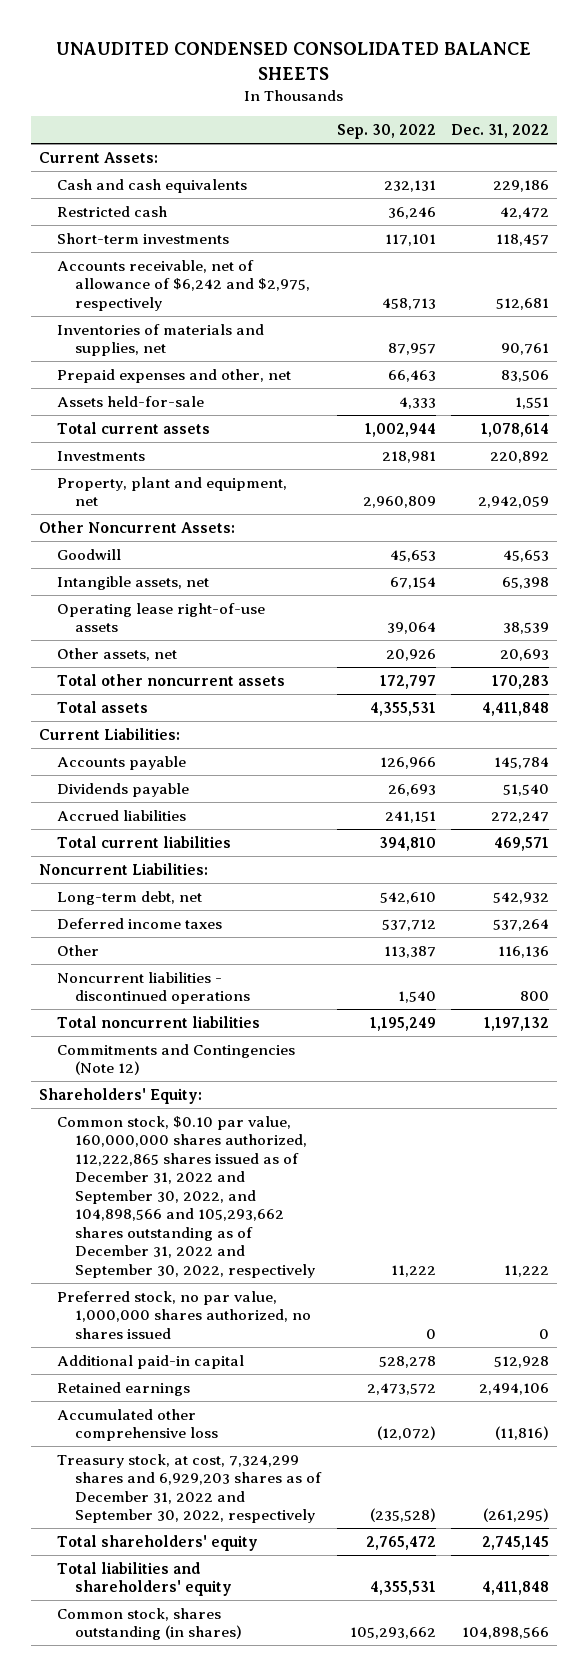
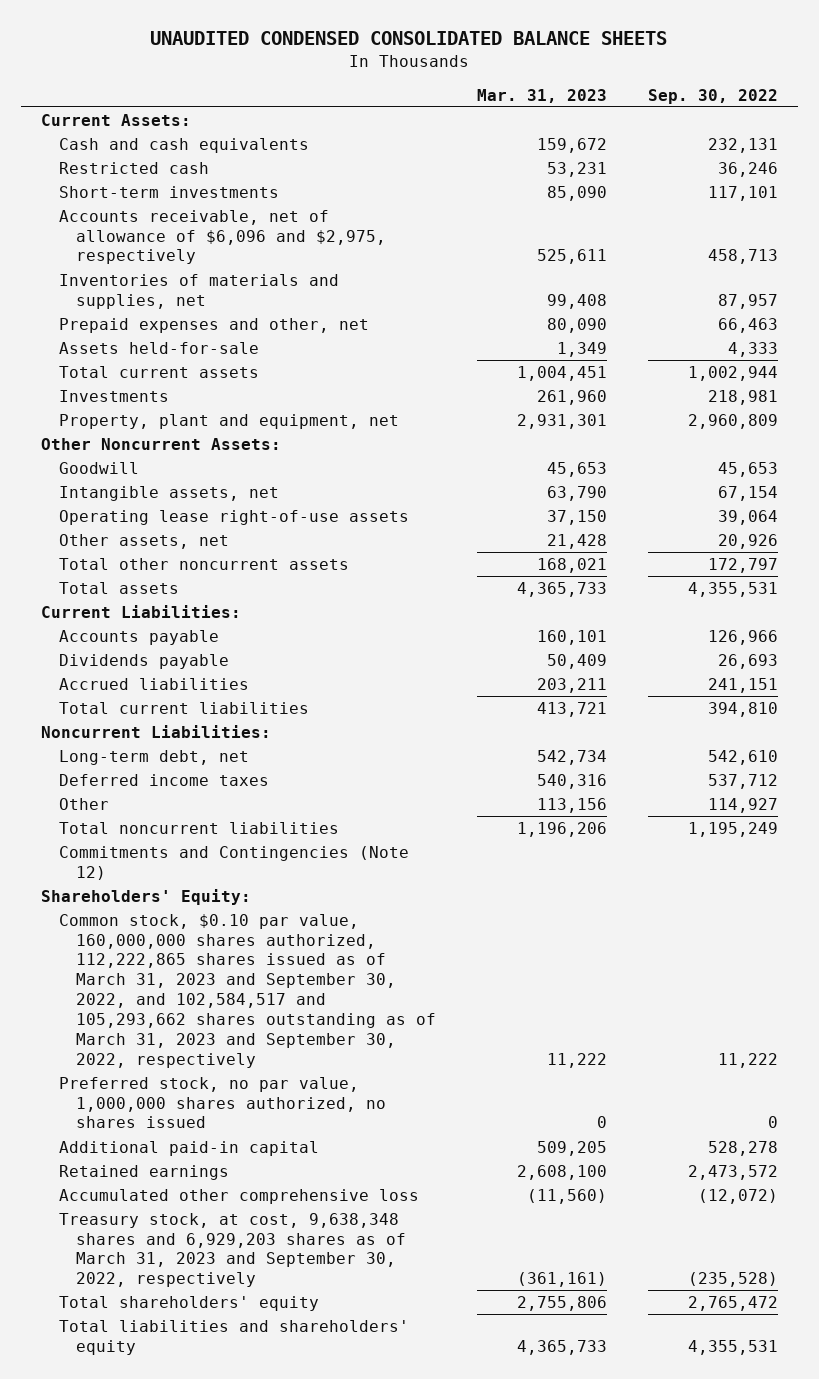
[451,124,550,139] Dec. 31, 2022 -> none
none -> [477,88,608,103] Mar. 31, 2023
[56,259,310,311] Accounts receivable, net of allowance of $6,242 and $2,975, respectively -> [58,209,387,265] Accounts receivable, net of allowance of $6,096 and $2,975, respectively
[56,971,250,1005] Noncurrent liabilities - discontinued operations -> none
[383,945,436,958] 113,387 -> [707,797,778,813] 114,927
[56,1115,315,1278] Common stock, $0.10 par value, 160,000,000 shares authorized, 112,222,865 shares issued as of December 31, 2022 and September 30, 2022, and 104,898,566 and 105,293,662 shares outstanding as of December 31, 2022 and September 30, 2022, respectively -> [58,913,437,1068] Common stock, $0.10 par value, 160,000,000 shares authorized, 112,222,865 shares issued as of March 31, 2023 and September 30, 2022, and 102,584,517 and 105,293,662 shares outstanding as of March 31, 2023 and September 30, 2022, respectively
[56,1453,322,1524] Treasury stock, at cost, 7,324,299 shares and 6,929,203 shares as of December 31, 2022 and September 30, 2022, respectively -> [58,1212,407,1288] Treasury stock, at cost, 9,638,348 shares and 6,929,203 shares as of March 31, 2023 and September 30, 2022, respectively
[56,1607,242,1641] Common stock, shares outstanding (in shares) -> none

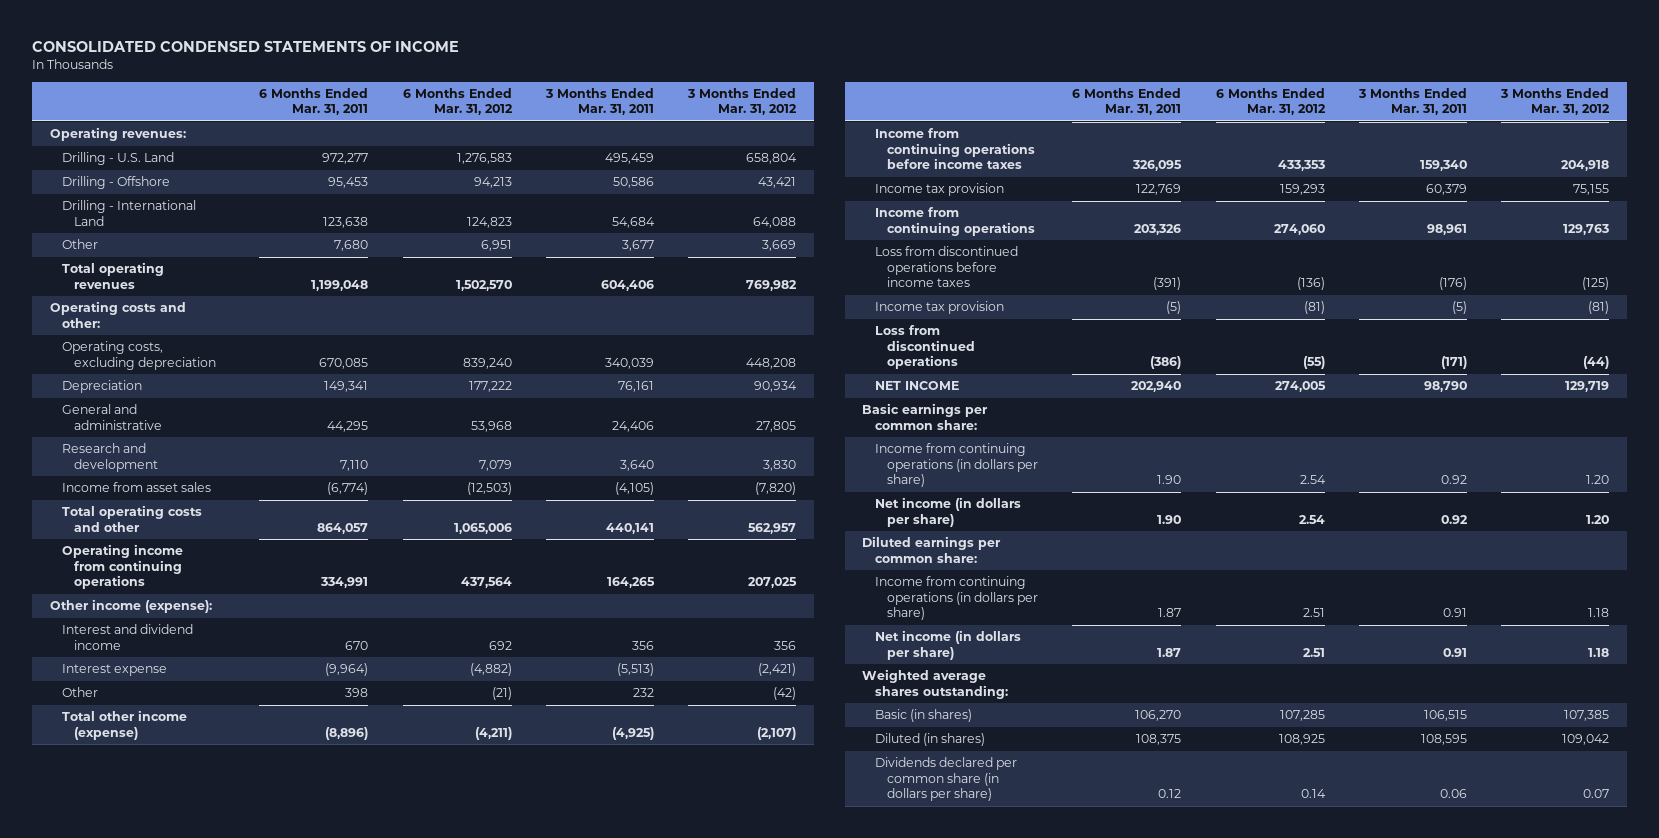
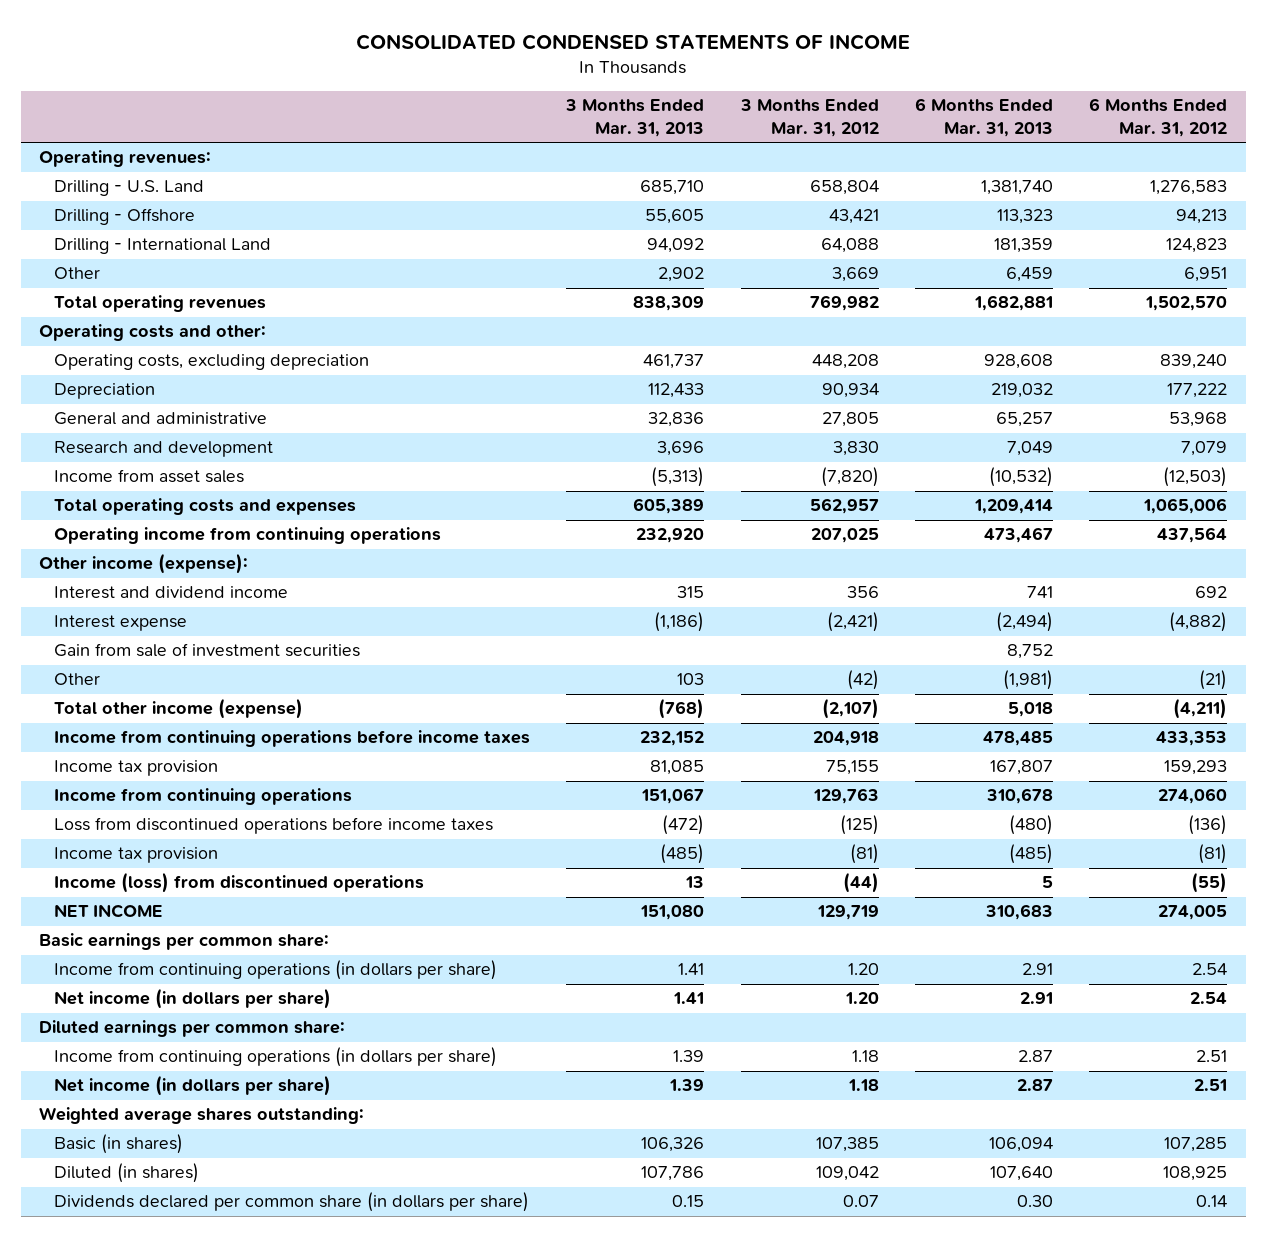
[259,87,369,116] 6 Months Ended Mar. 31, 2011 -> none
[545,87,655,116] 3 Months Ended Mar. 31, 2011 -> none
none -> [565,99,705,138] 3 Months Ended Mar. 31, 2013
none -> [914,98,1053,138] 6 Months Ended Mar. 31, 2013
[61,505,202,532] Total operating costs and other -> [53,498,356,516] Total operating costs and expenses
none -> [53,643,360,658] Gain from sale of investment securities
[874,325,975,370] Loss from discontinued operations -> [53,872,424,894] Income (loss) from discontinued operations

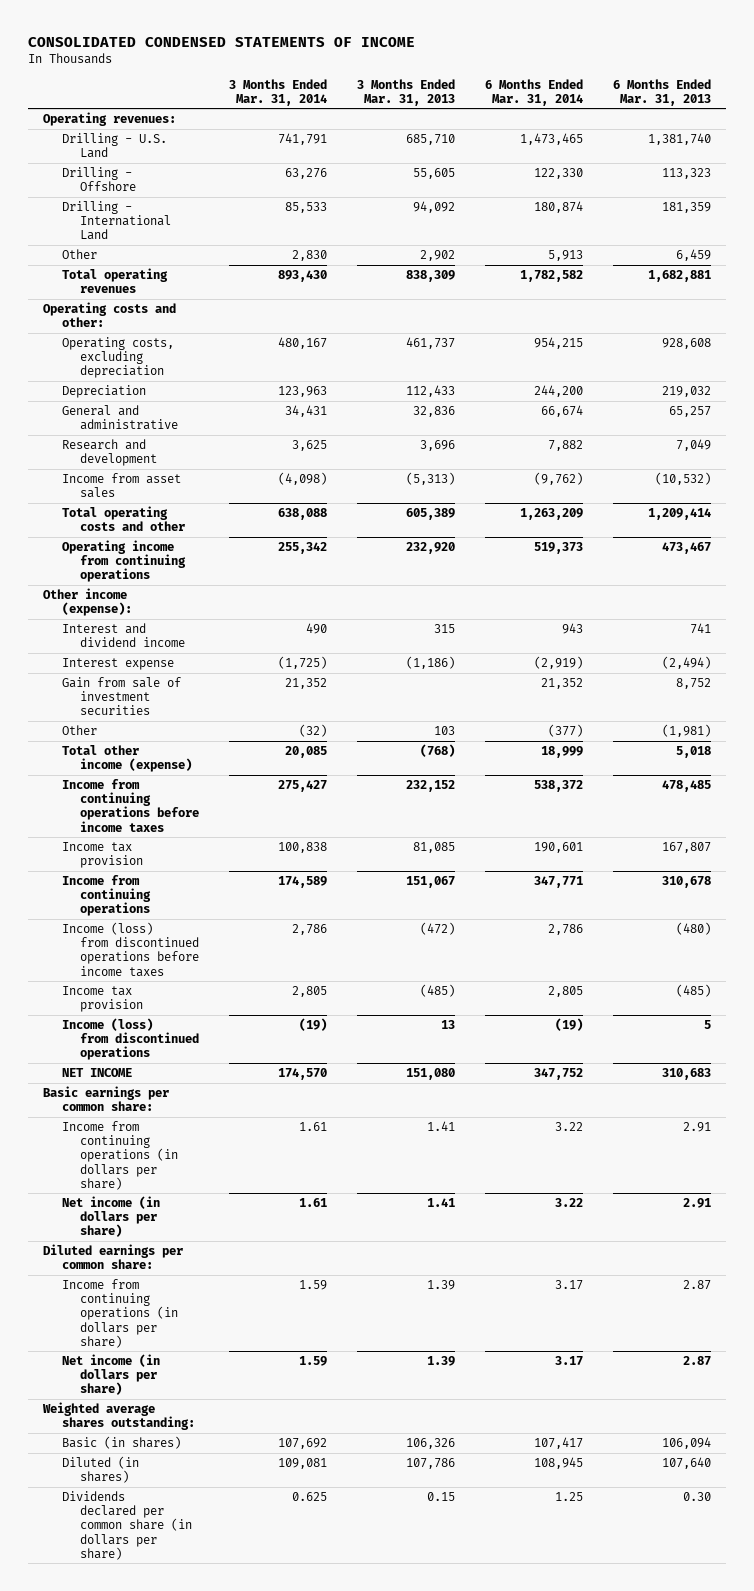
[739,99,879,138] 3 Months Ended Mar. 31, 2012 -> none
[1089,98,1228,138] 6 Months Ended Mar. 31, 2012 -> none
none -> [229,78,328,106] 3 Months Ended Mar. 31, 2014
none -> [485,78,584,106] 6 Months Ended Mar. 31, 2014
[53,498,356,516] Total operating costs and expenses -> [61,505,186,532] Total operating costs and other
[53,817,493,835] Loss from discontinued operations before income taxes -> [61,921,200,977] Income (loss) from discontinued operations before income taxes

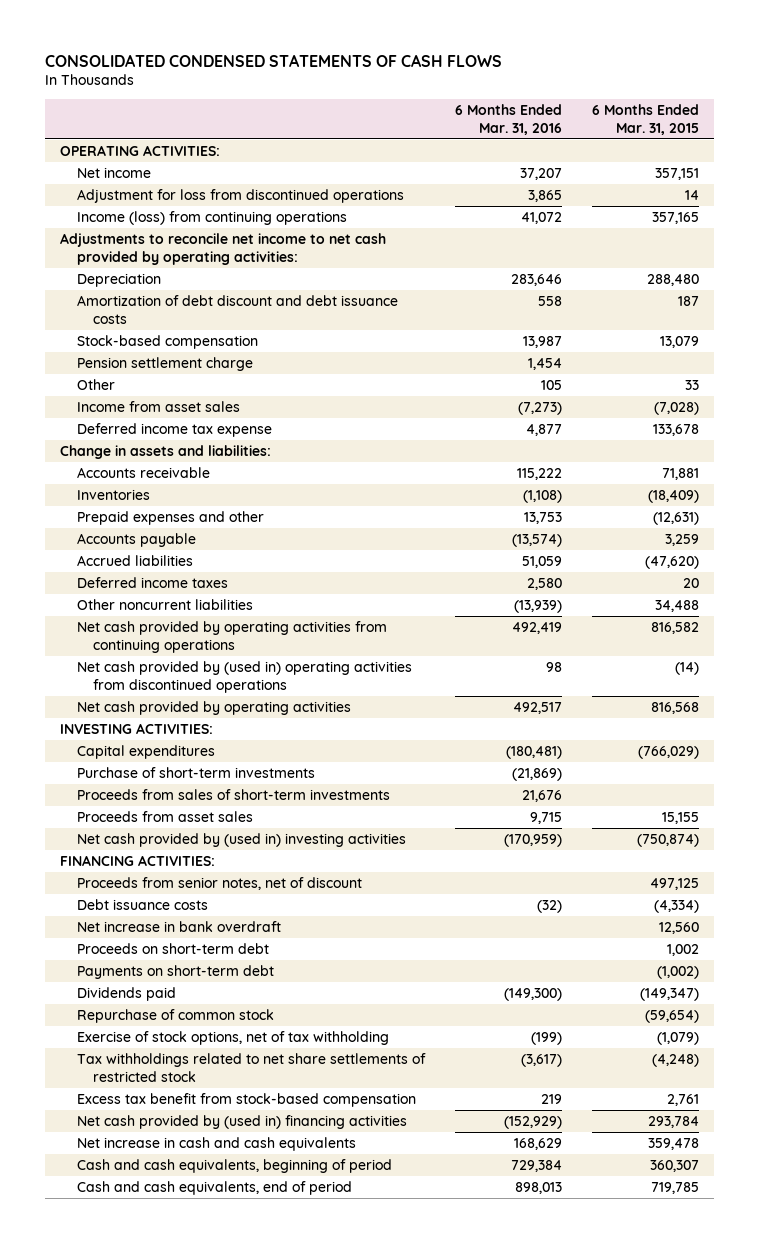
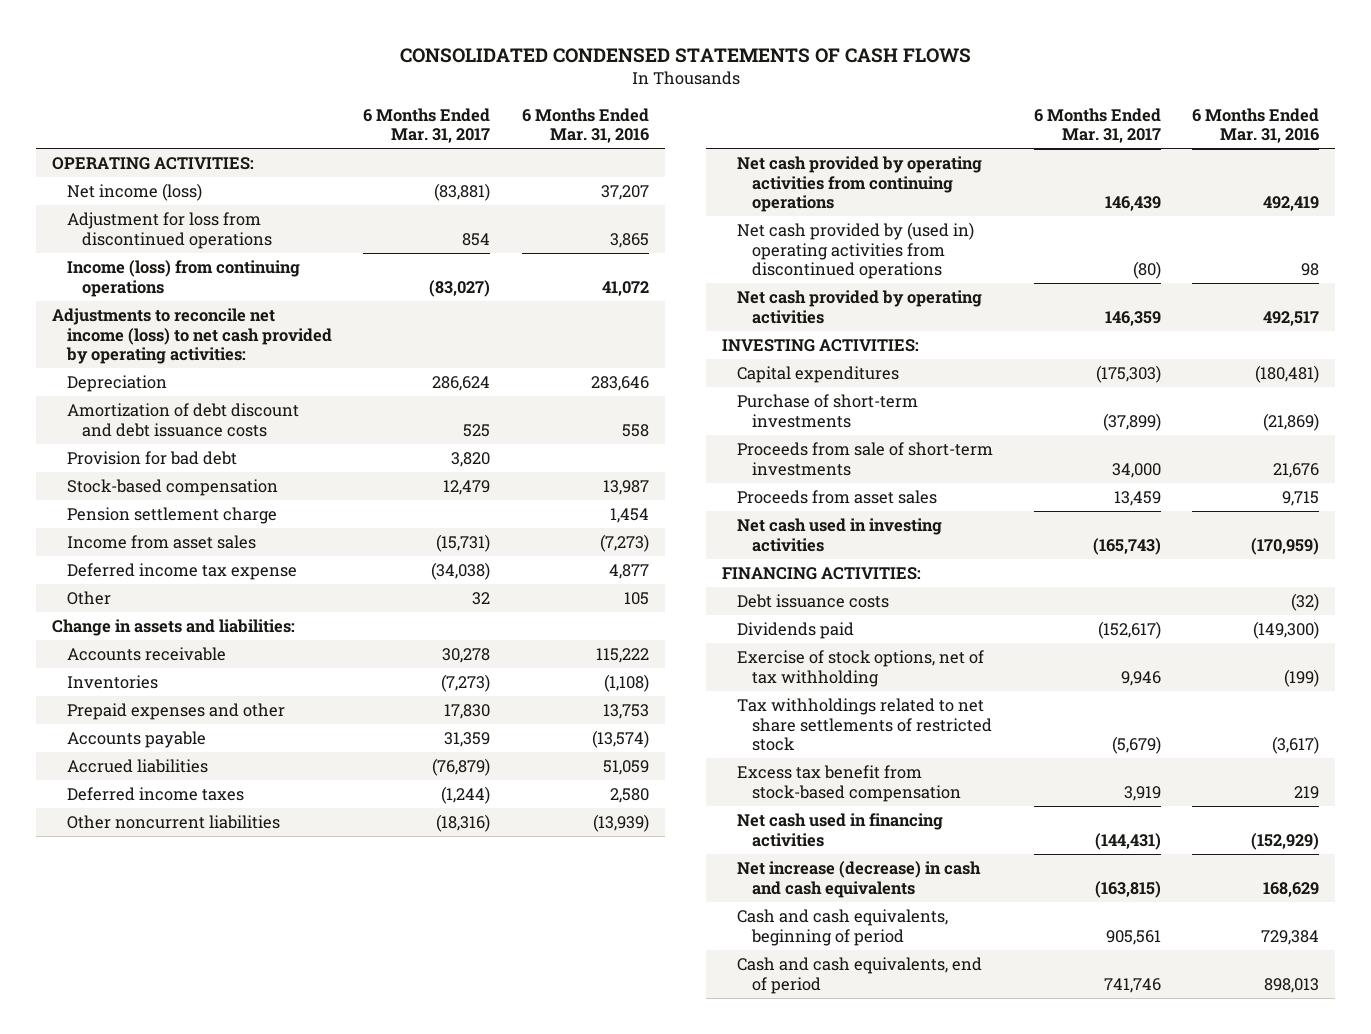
[591,103,699,135] 6 Months Ended Mar. 31, 2015 -> none
none -> [363,107,491,144] 6 Months Ended Mar. 31, 2017
[76,166,151,178] Net income -> [66,183,202,202] Net income (loss)
[60,232,387,265] Adjustments to reconcile net income to net cash provided by operating activities: -> [51,308,332,364] Adjustments to reconcile net income (loss) to net cash provided by operating activities:
none -> [66,451,237,466] Provision for bad debt
[76,378,115,390] Other -> [66,591,111,606] Other
[76,788,390,800] Proceeds from sales of short-term investments -> [737,442,994,476] Proceeds from sale of short-term investments
[76,832,406,847] Net cash provided by (used in) investing activities -> [737,518,943,552] Net cash used in investing activities
[76,876,362,890] Proceeds from senior notes, net of discount -> none
[76,920,281,932] Net increase in bank overdraft -> none
[76,942,269,954] Proceeds on short-term debt -> none
[76,964,274,979] Payments on short-term debt -> none
[76,1008,274,1023] Repurchase of common stock -> none
[76,1114,407,1129] Net cash provided by (used in) financing activities -> [737,813,944,847] Net cash used in financing activities
[76,1136,356,1151] Net increase in cash and cash equivalents -> [737,861,982,898] Net increase (decrease) in cash and cash equivalents

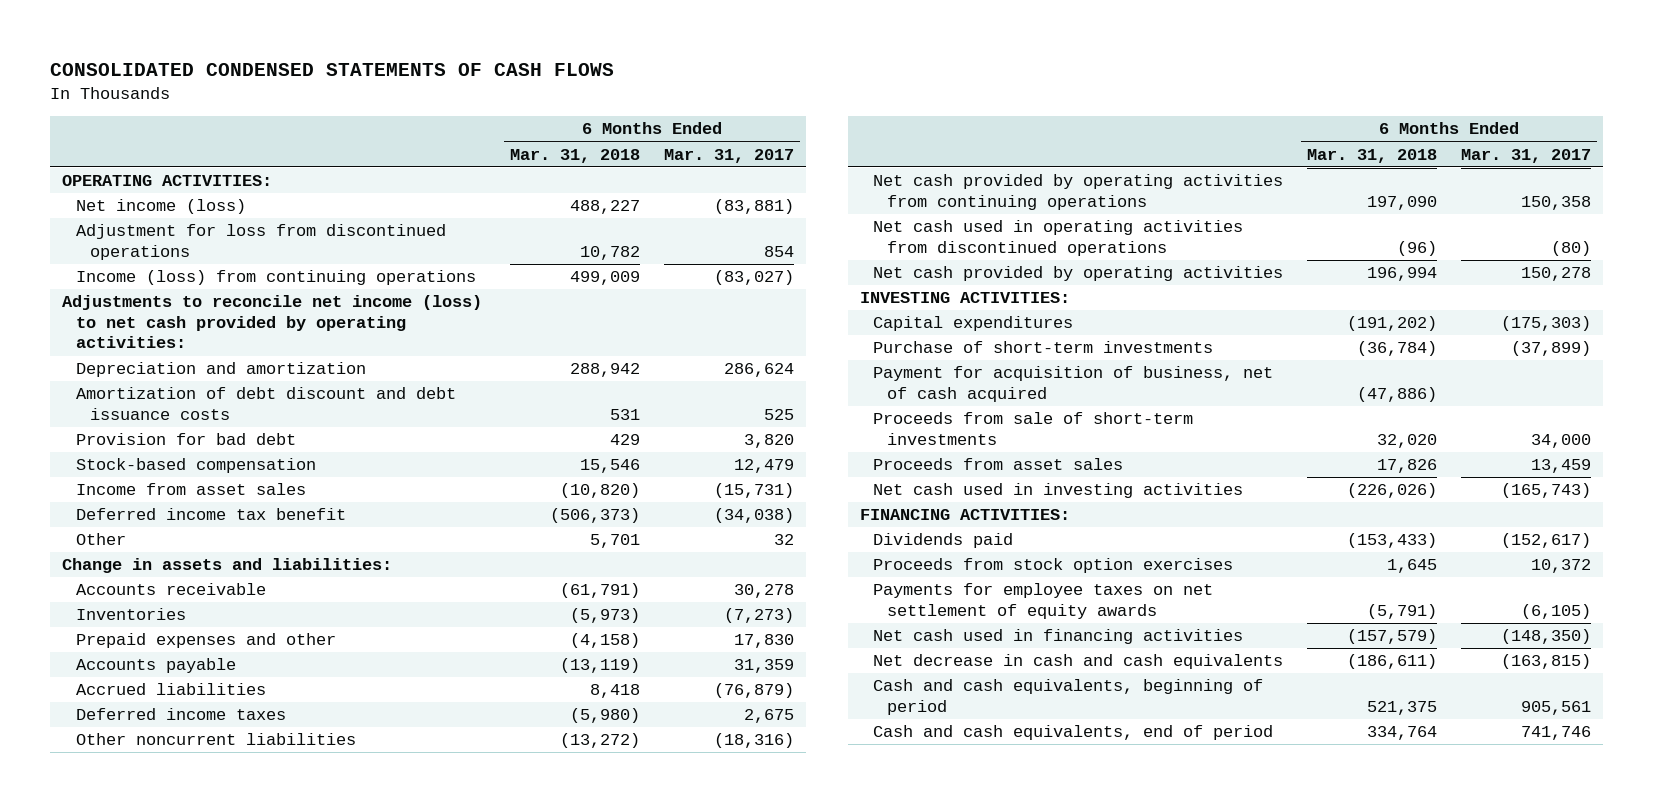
[522,107,650,144] 6 Months Ended Mar. 31, 2016 -> none
none -> [509,148,640,163] Mar. 31, 2018
[66,375,167,393] Depreciation -> [75,362,366,378] Depreciation and amortization
[66,507,277,525] Pension settlement charge -> none
[66,563,297,581] Deferred income tax expense -> [75,508,346,521] Deferred income tax benefit
[441,786,491,805] (1,244) -> [743,709,794,724] 2,675
[1104,195,1161,211] 146,439 -> [1521,195,1592,210] 150,358
[737,222,975,279] Net cash provided by (used in) operating activities from discontinued operations -> [873,220,1244,256] Net cash used in operating activities from discontinued operations
[1104,310,1161,326] 146,359 -> [1521,267,1592,282] 150,278
none -> [873,366,1274,402] Payment for acquisition of business, net of cash acquired
[737,594,890,609] Debt issuance costs -> none
[737,650,985,687] Exercise of stock options, net of tax withholding -> none
[737,765,961,802] Excess tax benefit from stock-based compensation -> none
none -> [873,558,1234,574] Proceeds from stock option exercises
[737,698,992,751] Tax withholdings related to net share settlements of restricted stock -> [873,583,1214,619] Payments for employee taxes on net settlement of equity awards
[1111,735,1161,754] (5,679) -> [1521,603,1592,619] (6,105)
[1094,832,1161,850] (144,431) -> [1501,629,1592,645] (148,350)
[737,861,982,898] Net increase (decrease) in cash and cash equivalents -> [873,654,1284,670] Net decrease in cash and cash equivalents

